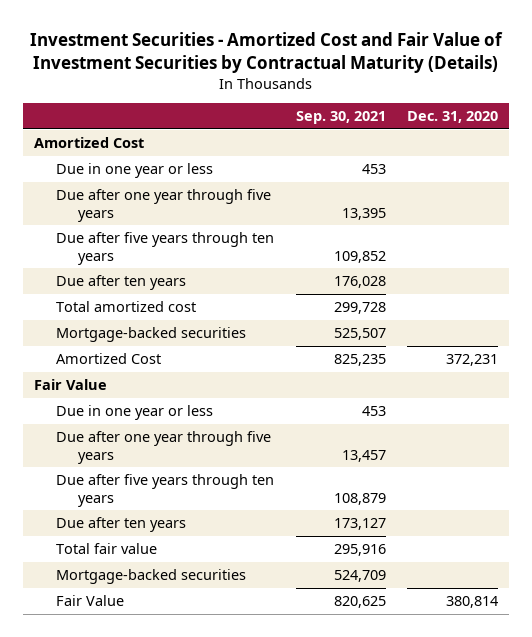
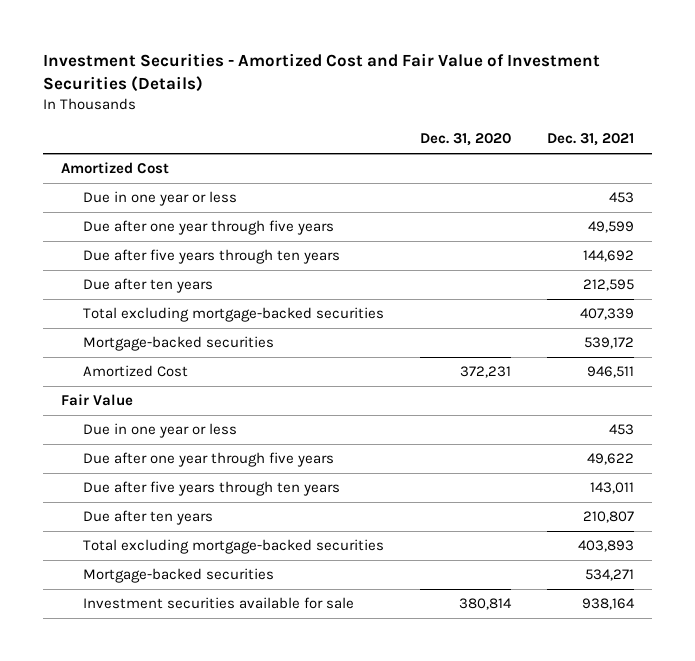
[30,31,504,73] Investment Securities - Amortized Cost and Fair Value of Investment Securities by Contractual Maturity (Details) -> [42,52,600,93] Investment Securities - Amortized Cost and Fair Value of Investment Securities (Details)
[295,111,386,125] Sep. 30, 2021 -> none
none -> [547,133,635,147] Dec. 31, 2021
[55,301,196,313] Total amortized cost -> [83,307,385,323] Total excluding mortgage-backed securities
[55,543,157,555] Total fair value -> [83,539,385,555] Total excluding mortgage-backed securities
[55,595,124,607] Fair Value -> [83,597,355,610] Investment securities available for sale

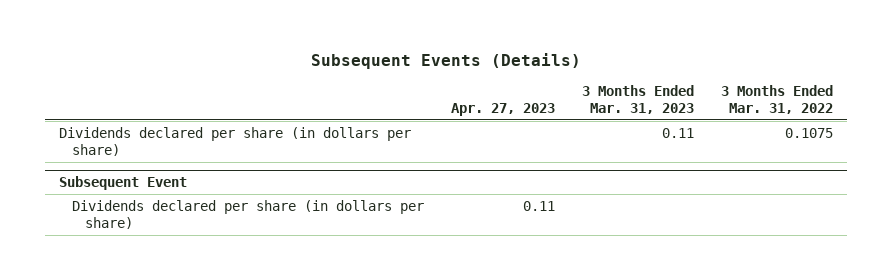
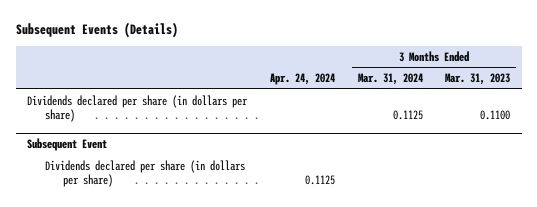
[450,102,555,116] Apr. 27, 2023 -> none
[721,84,834,114] 3 Months Ended Mar. 31, 2022 -> none
none -> [269,73,335,86] Apr. 24, 2024
none -> [357,73,423,86] Mar. 31, 2024
[662,127,695,138] 0.11 -> [480,110,511,121] 0.1100

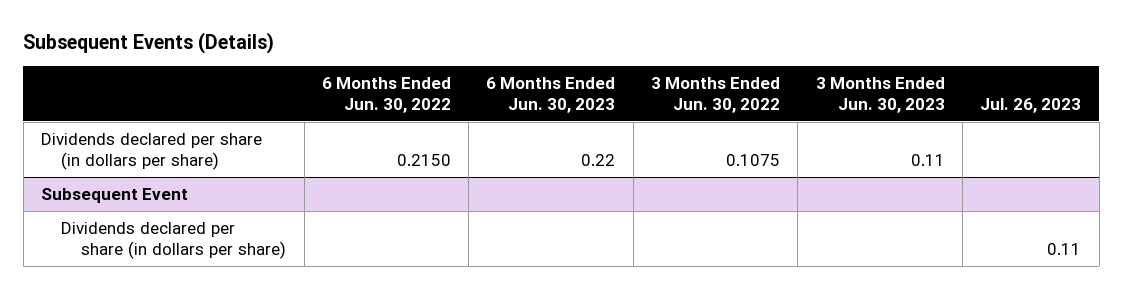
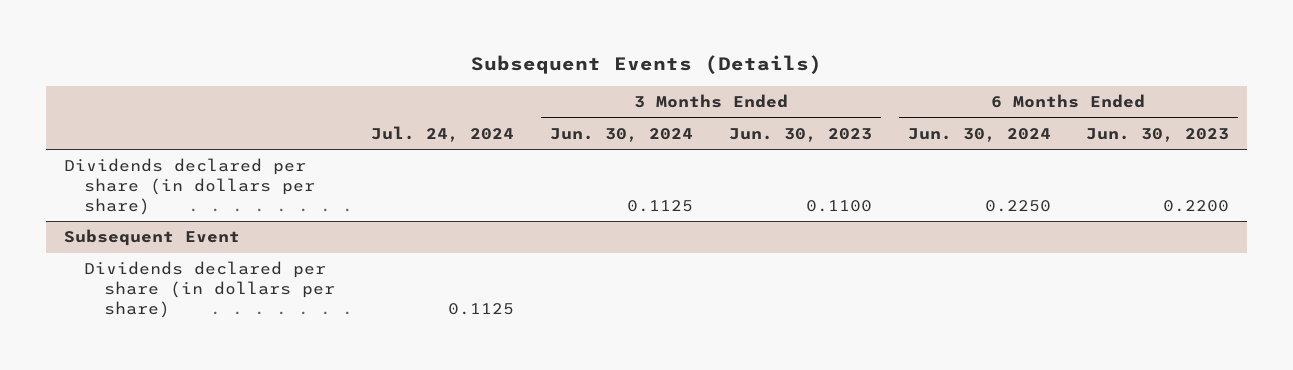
[321,77,451,114] 6 Months Ended Jun. 30, 2022 -> none
[651,77,781,114] 3 Months Ended Jun. 30, 2022 -> none
[980,98,1082,114] Jul. 26, 2023 -> none
none -> [370,125,514,142] Jul. 24, 2024
none -> [549,127,693,142] Jun. 30, 2024
none -> [907,127,1051,142] Jun. 30, 2024
[581,153,616,166] 0.22 -> [1163,199,1230,212] 0.2200
[910,153,945,166] 0.11 -> [805,199,872,212] 0.1100

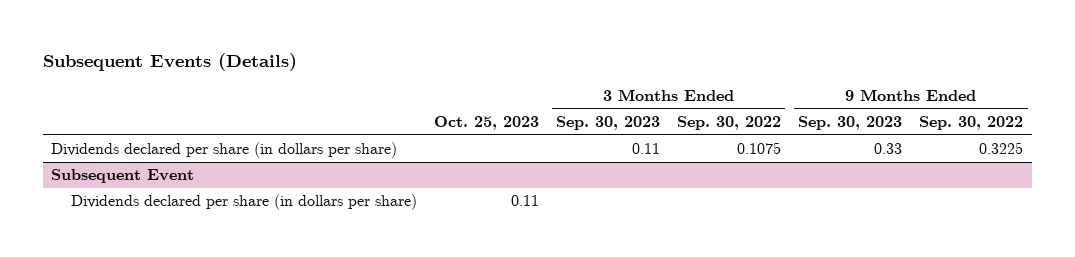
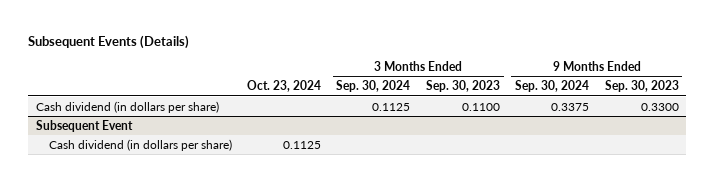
[433,115,539,130] Oct. 25, 2023 -> none
[677,115,782,130] Sep. 30, 2022 -> none
[919,115,1024,130] Sep. 30, 2022 -> none
none -> [246,80,321,93] Oct. 23, 2024
none -> [336,80,411,93] Sep. 30, 2024
none -> [515,80,590,93] Sep. 30, 2024
[51,142,398,159] Dividends declared per share (in dollars per share) -> [36,100,220,113] Cash dividend (in dollars per share)
[632,143,661,155] 0.11 -> [461,102,500,111] 0.1100
[874,143,903,155] 0.33 -> [640,102,679,111] 0.3300
[70,194,417,211] Dividends declared per share (in dollars per share) -> [48,138,232,151] Cash dividend (in dollars per share)

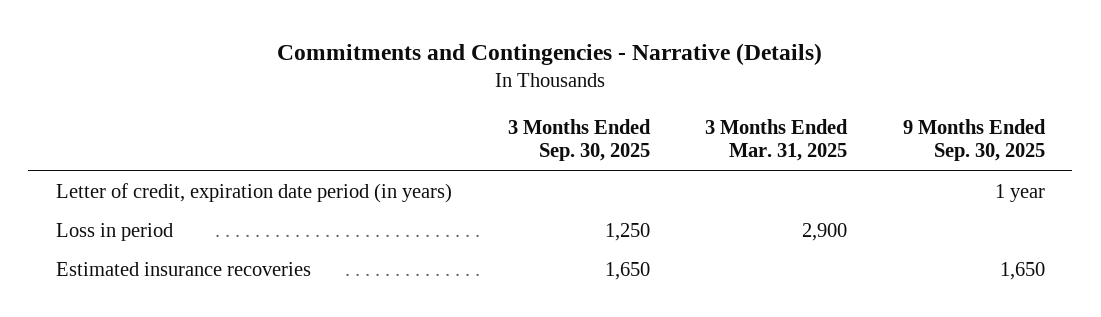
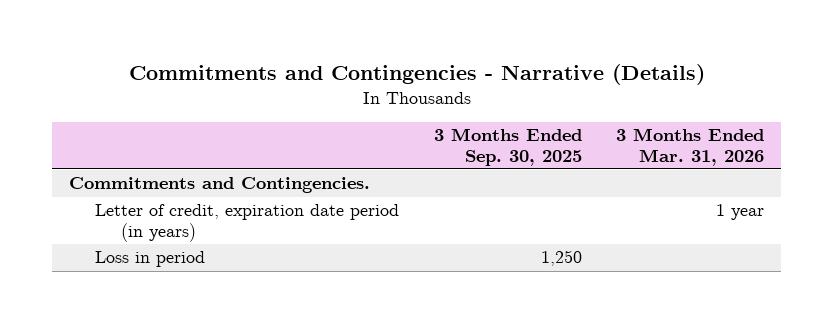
[705,118,849,162] 3 Months Ended Mar. 31, 2025 -> none
[902,118,1046,162] 9 Months Ended Sep. 30, 2025 -> none
none -> [615,128,764,166] 3 Months Ended Mar. 31, 2026
none -> [69,177,371,194] Commitments and Contingencies.
[56,262,312,277] Estimated insurance recoveries -> none

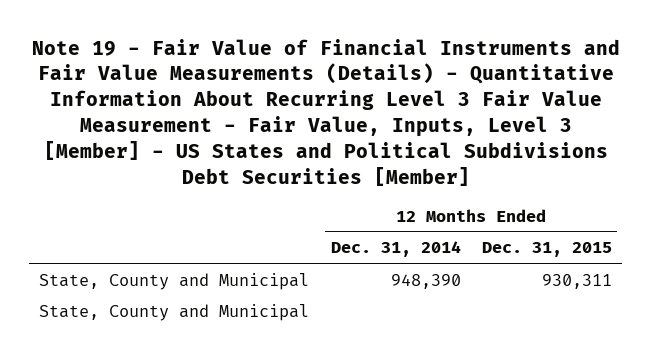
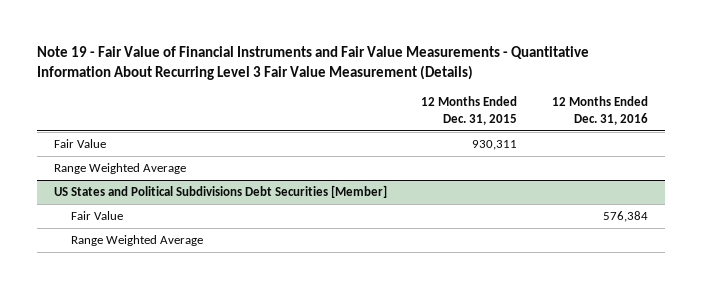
[31,38,620,186] Note 19 - Fair Value of Financial Instruments and Fair Value Measurements (Details) - Quantitative Information About Recurring Level 3 Fair Value Measurement - Fair Value, Inputs, Level 3 [Member] - US States and Political Subdivisions Debt Securities [Member] -> [36,45,589,81] Note 19 - Fair Value of Financial Instruments and Fair Value Measurements - Quantitative Information About Recurring Level 3 Fair Value Measurement (Details)
[330,241,461,258] Dec. 31, 2014 -> none
none -> [551,96,648,126] 12 Months Ended Dec. 31, 2016
[39,272,310,290] State, County and Municipal -> [53,139,106,149] Fair Value
[39,303,310,321] State, County and Municipal -> [53,163,186,175] Range Weighted Average
none -> [53,185,387,199] US States and Political Subdivisions Debt Securities [Member]
none -> [70,211,123,221] Fair Value
none -> [70,235,203,247] Range Weighted Average

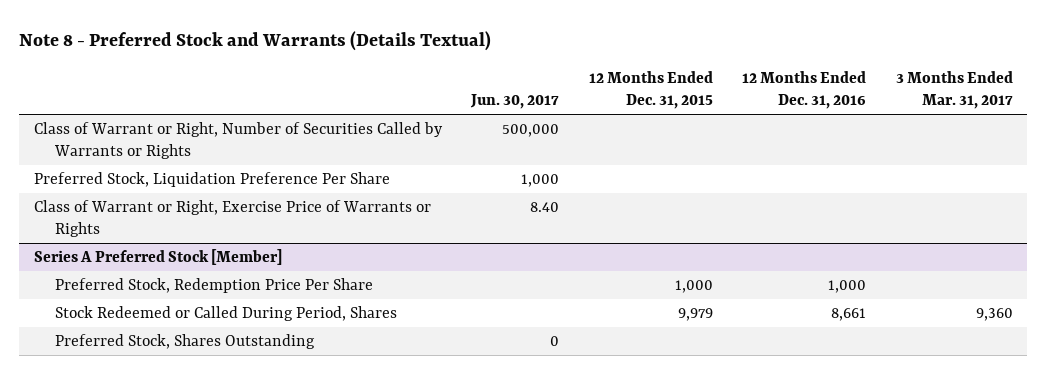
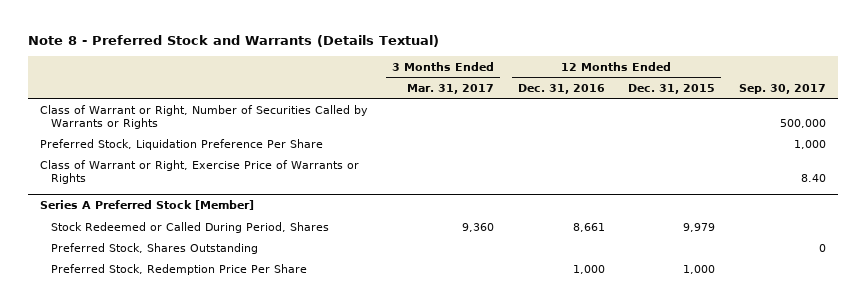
[470,94,560,110] Jun. 30, 2017 -> none
none -> [739,83,827,94] Sep. 30, 2017
[55,277,374,293] Preferred Stock, Redemption Price Per Share -> [50,263,307,275] Preferred Stock, Redemption Price Per Share

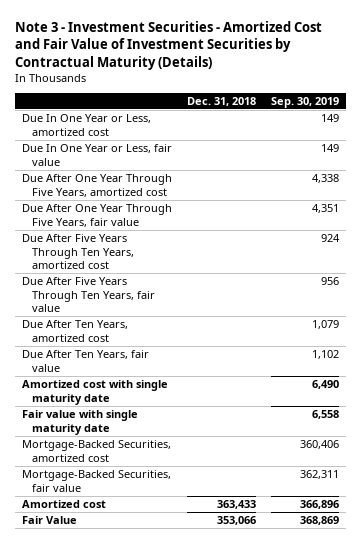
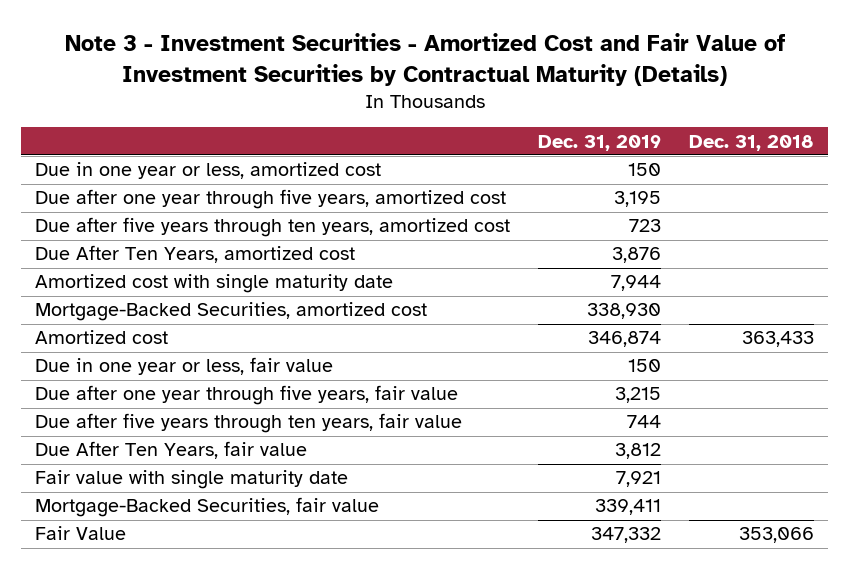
[270,96,339,108] Sep. 30, 2019 -> none
none -> [538,134,662,151] Dec. 31, 2019
[22,144,173,166] Due In One Year or Less, fair value -> none
[22,204,173,227] Due After One Year Through Five Years, fair value -> none
[22,277,155,313] Due After Five Years Through Ten Years, fair value -> none
[22,114,152,136] Due In One Year or Less, amortized cost -> [34,162,381,180] Due in one year or less, amortized cost
[22,174,173,197] Due After One Year Through Five Years, amortized cost -> [34,189,506,210] Due after one year through five years, amortized cost
[22,234,134,270] Due After Five Years Through Ten Years, amortized cost -> [34,217,510,238] Due after five years through ten years, amortized cost
none -> [34,357,333,376] Due in one year or less, fair value
none -> [34,385,458,406] Due after one year through five years, fair value
none -> [34,413,462,434] Due after five years through ten years, fair value
[22,350,150,372] Due After Ten Years, fair value -> [34,441,307,460] Due After Ten Years, fair value
[22,410,139,435] Fair value with single maturity date -> [34,470,348,490] Fair value with single maturity date
[22,470,172,492] Mortgage-Backed Securities, fair value -> [34,497,379,518] Mortgage-Backed Securities, fair value

